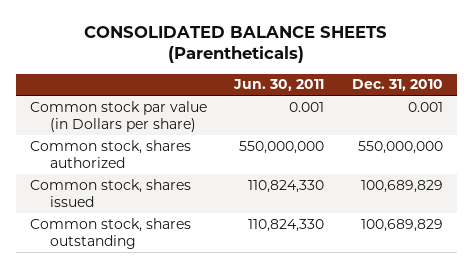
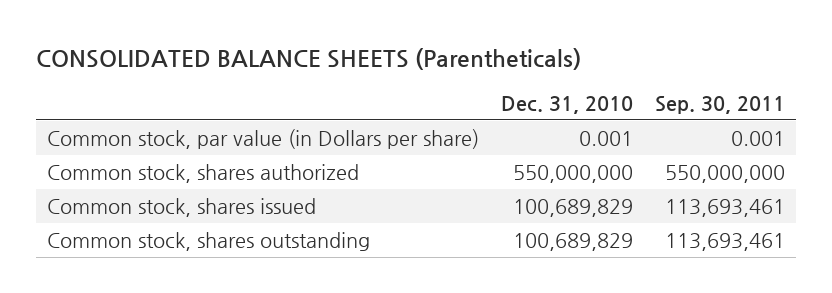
[233,79,325,92] Jun. 30, 2011 -> none
none -> [655,95,786,114] Sep. 30, 2011
[29,100,207,133] Common stock par value (in Dollars per share) -> [47,128,480,149] Common stock, par value (in Dollars per share)

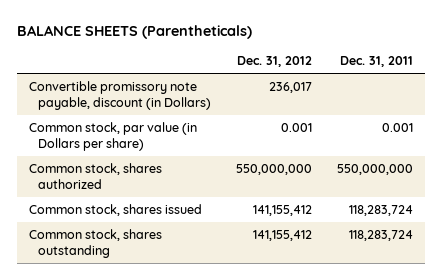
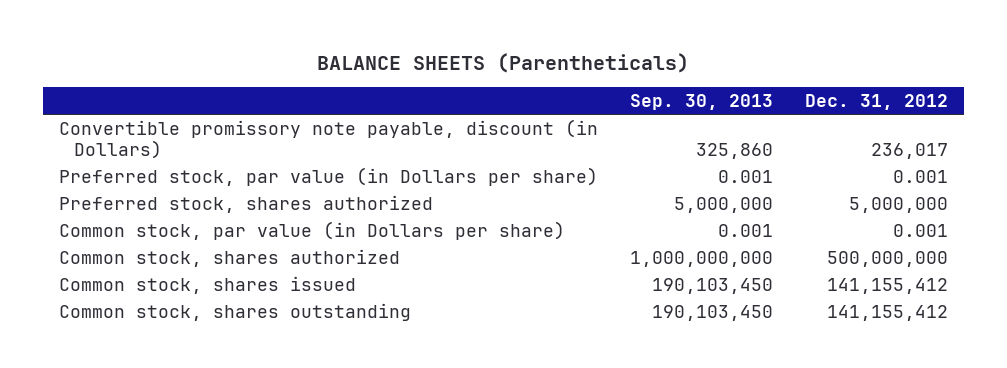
[339,56,413,68] Dec. 31, 2011 -> none
none -> [629,94,773,111] Sep. 30, 2013
none -> [58,166,598,186] Preferred stock, par value (in Dollars per share)
none -> [58,194,433,213] Preferred stock, shares authorized
[236,163,313,175] 550,000,000 -> [827,250,949,267] 500,000,000

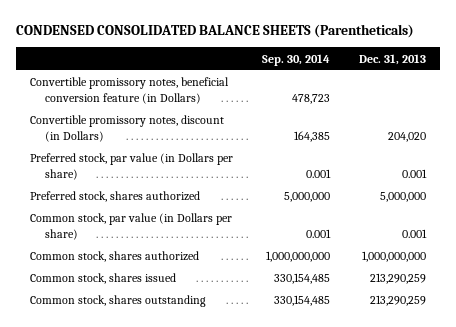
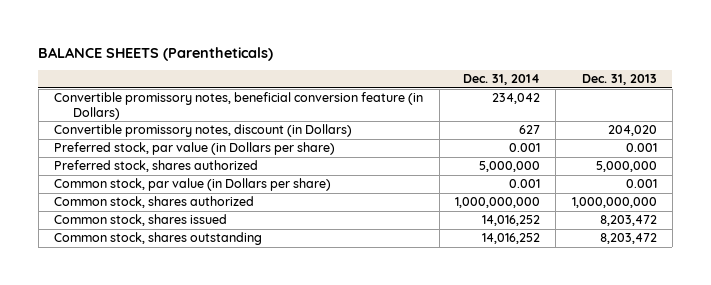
[16,24,415,39] CONDENSED CONSOLIDATED BALANCE SHEETS (Parentheticals) -> [38,46,274,61] BALANCE SHEETS (Parentheticals)
[262,53,331,66] Sep. 30, 2014 -> none
none -> [462,74,540,86] Dec. 31, 2014
[370,273,427,285] 213,290,259 -> [599,215,657,227] 8,203,472
[370,295,427,307] 213,290,259 -> [599,233,657,245] 8,203,472

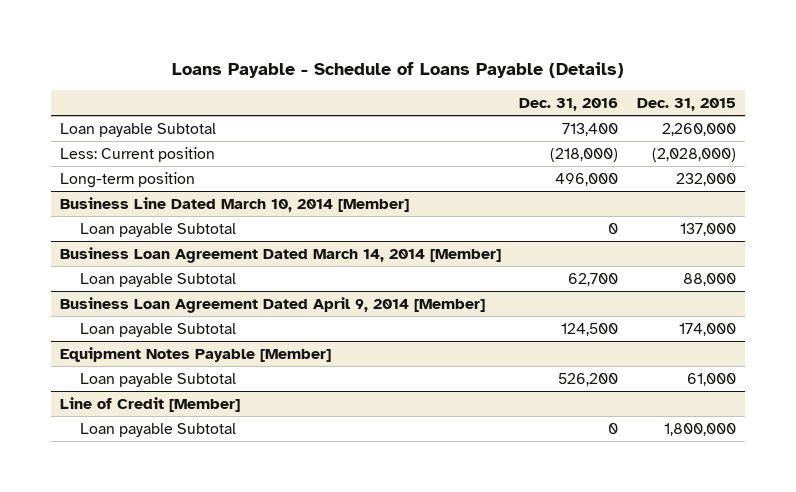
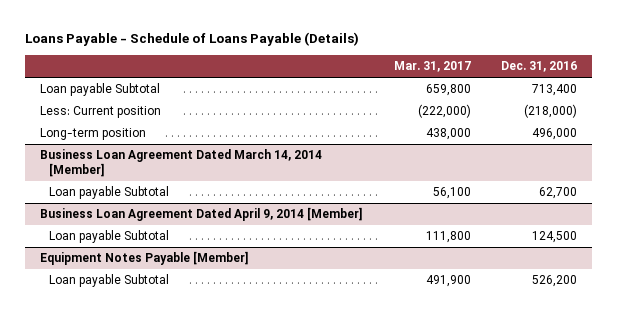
[636,98,736,112] Dec. 31, 2015 -> none
none -> [393,61,471,73] Mar. 31, 2017
[60,196,410,212] Business Line Dated March 10, 2014 [Member] -> none
[79,222,236,237] Loan payable Subtotal -> none
[60,396,241,412] Line of Credit [Member] -> none
[79,422,236,437] Loan payable Subtotal -> none

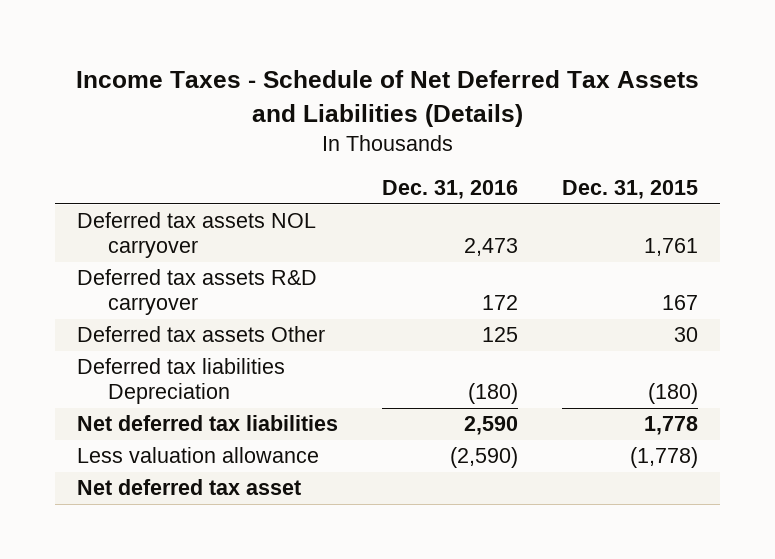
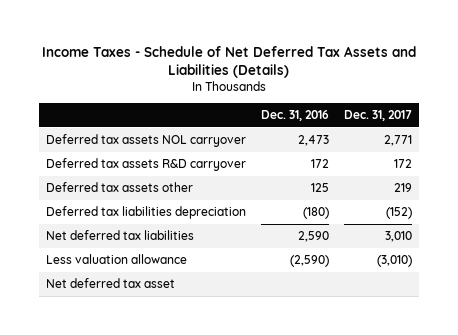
[562,180,699,200] Dec. 31, 2015 -> none
none -> [343,110,412,122] Dec. 31, 2017
[77,326,326,343] Deferred tax assets Other -> [45,182,193,193] Deferred tax assets other
[77,358,286,405] Deferred tax liabilities Depreciation -> [45,206,246,220] Deferred tax liabilities depreciation

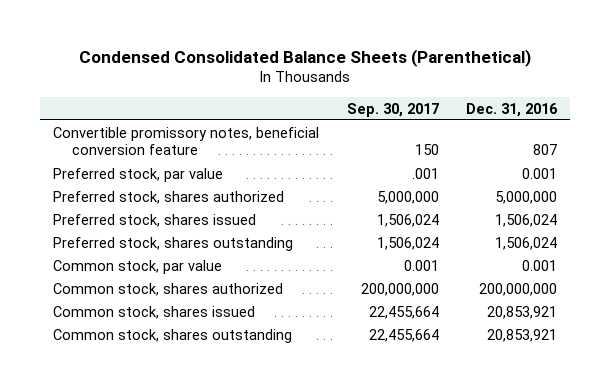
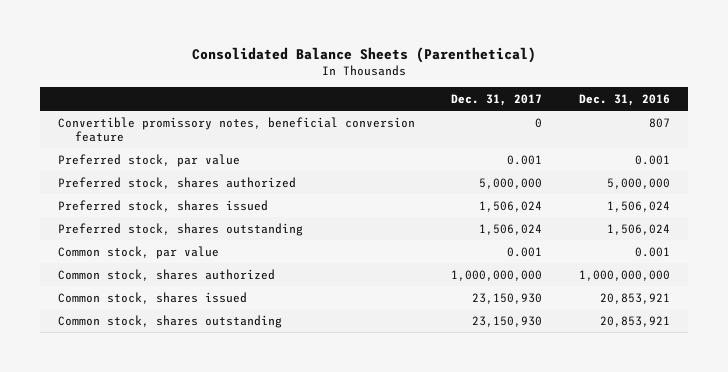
[79,48,532,67] Condensed Consolidated Balance Sheets (Parenthetical) -> [191,46,536,63] Consolidated Balance Sheets (Parenthetical)
[346,102,439,117] Sep. 30, 2017 -> none
none -> [451,93,543,106] Dec. 31, 2017
[478,282,557,296] 200,000,000 -> [578,269,670,281] 1,000,000,000

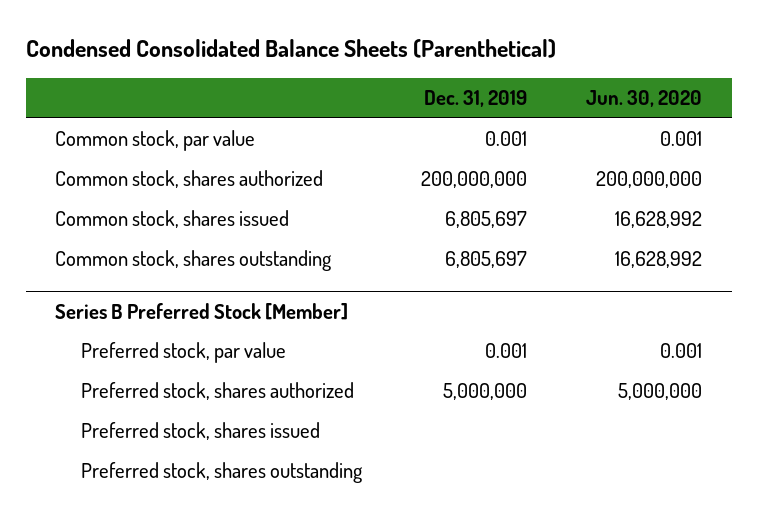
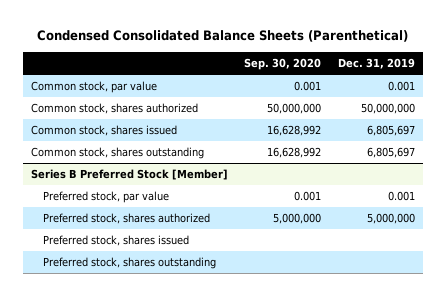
[586,90,703,108] Jun. 30, 2020 -> none
none -> [244,57,322,70] Sep. 30, 2020
[421,171,528,189] 200,000,000 -> [360,103,415,115] 50,000,000

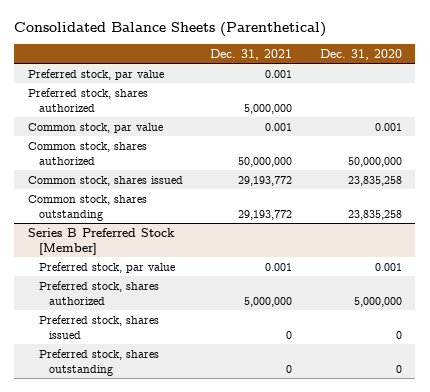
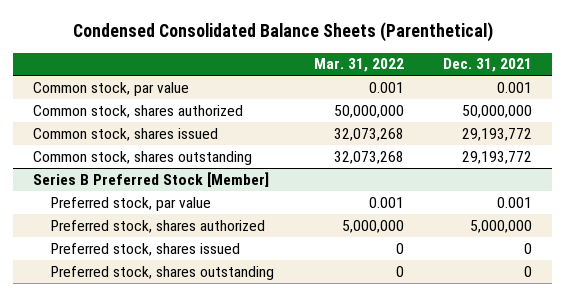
[14,22,327,38] Consolidated Balance Sheets (Parenthetical) -> [72,22,493,43] Condensed Consolidated Balance Sheets (Parenthetical)
[319,48,402,60] Dec. 31, 2020 -> none
none -> [313,58,404,73] Mar. 31, 2022
[27,68,164,80] Preferred stock, par value -> none
[27,87,148,112] Preferred stock, shares authorized -> none

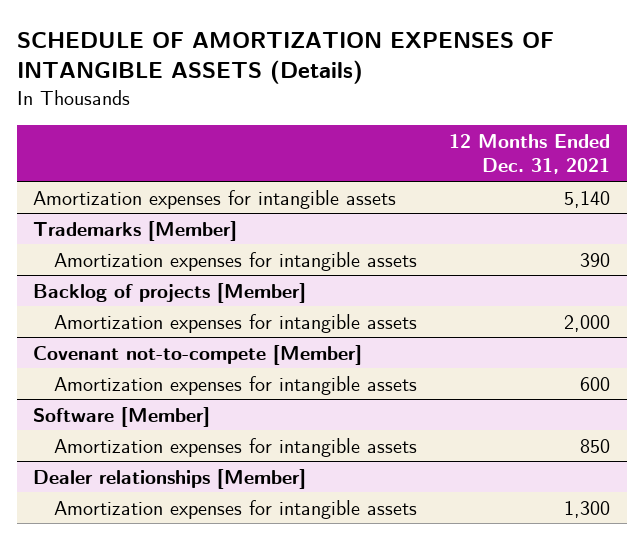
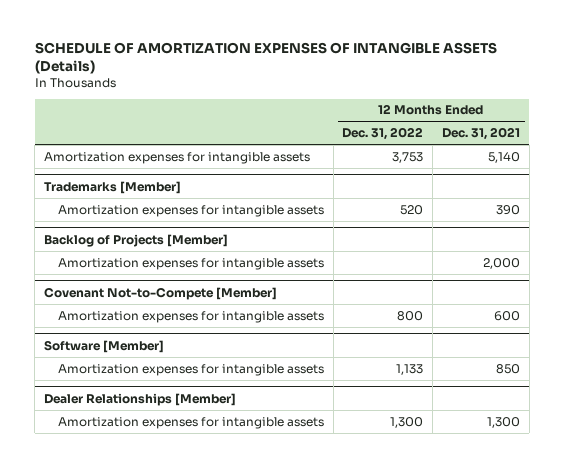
none -> [342,127,424,141] Dec. 31, 2022
[32,282,306,303] Backlog of projects [Member] -> [43,233,228,247] Backlog of Projects [Member]
[32,344,362,365] Covenant not-to-compete [Member] -> [43,286,277,300] Covenant Not-to-Compete [Member]
[32,468,306,489] Dealer relationships [Member] -> [43,392,236,406] Dealer Relationships [Member]

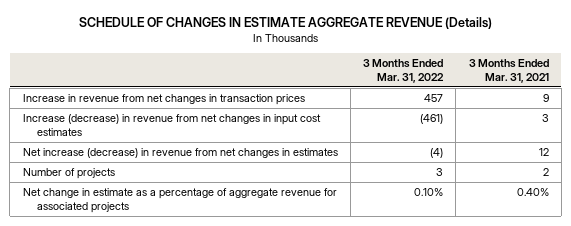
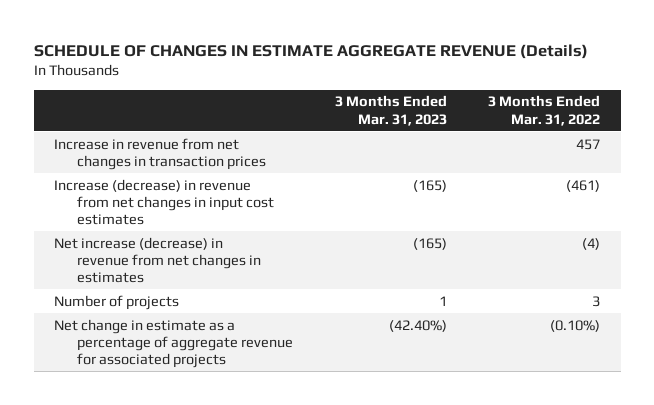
[468,58,549,83] 3 Months Ended Mar. 31, 2021 -> none
none -> [334,95,447,126] 3 Months Ended Mar. 31, 2023
[414,188,444,197] 0.10% -> [550,319,601,332] (0.10%)

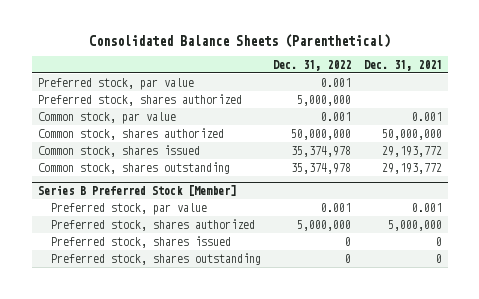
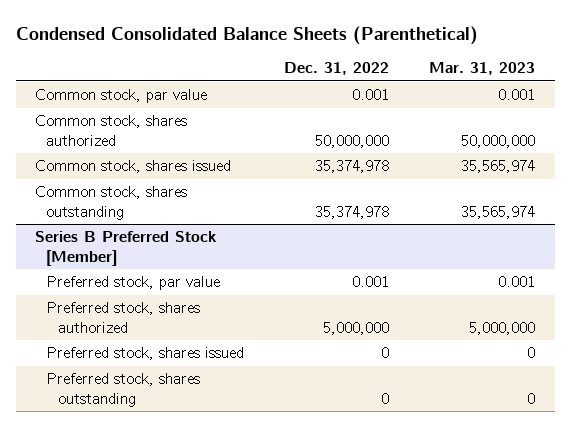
[88,34,390,49] Consolidated Balance Sheets (Parenthetical) -> [15,25,478,45] Condensed Consolidated Balance Sheets (Parenthetical)
[363,59,442,71] Dec. 31, 2021 -> none
none -> [428,62,535,76] Mar. 31, 2023
[37,77,194,90] Preferred stock, par value -> none
[37,93,242,106] Preferred stock, shares authorized -> none

